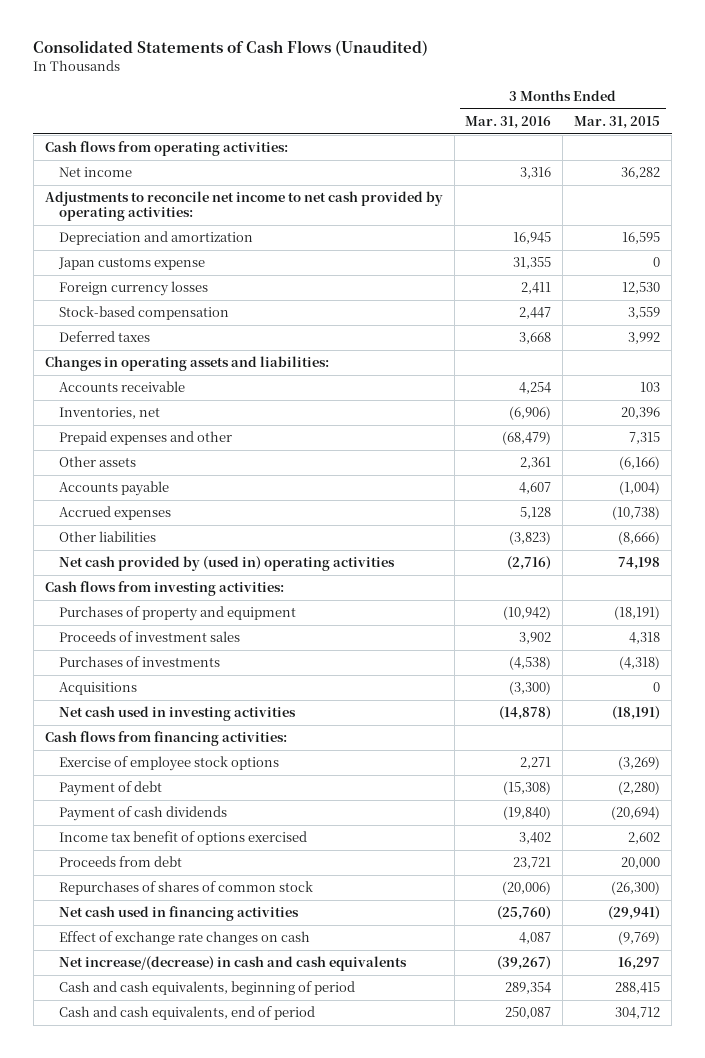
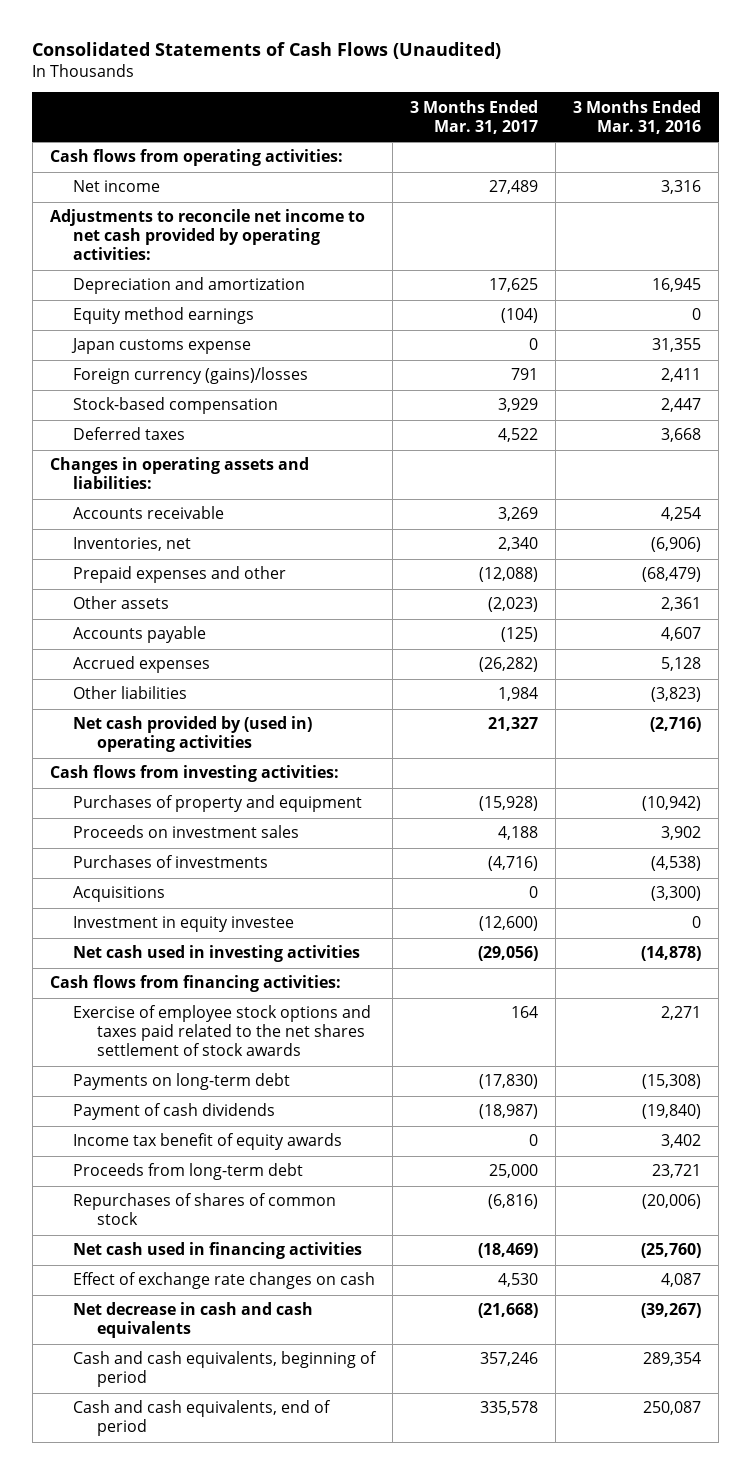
[574,116,661,130] Mar. 31, 2015 -> none
none -> [410,99,539,134] 3 Months Ended Mar. 31, 2017
none -> [73,307,255,325] Equity method earnings
[58,281,208,297] Foreign currency losses -> [73,367,309,385] Foreign currency (gains)/losses
[58,631,240,643] Proceeds of investment sales -> [73,825,300,839] Proceeds on investment sales
none -> [73,916,295,933] Investment in equity investee
[58,756,279,772] Exercise of employee stock options -> [73,1005,372,1057] Exercise of employee stock options and taxes paid related to the net shares settlement of stock awards
[58,781,162,797] Payment of debt -> [73,1073,291,1091] Payments on long-term debt
[58,831,307,846] Income tax benefit of options exercised -> [73,1133,343,1151] Income tax benefit of equity awards
[58,856,182,868] Proceeds from debt -> [73,1163,304,1181] Proceeds from long-term debt
[58,956,407,972] Net increase/(decrease) in cash and cash equivalents -> [73,1302,314,1339] Net decrease in cash and cash equivalents

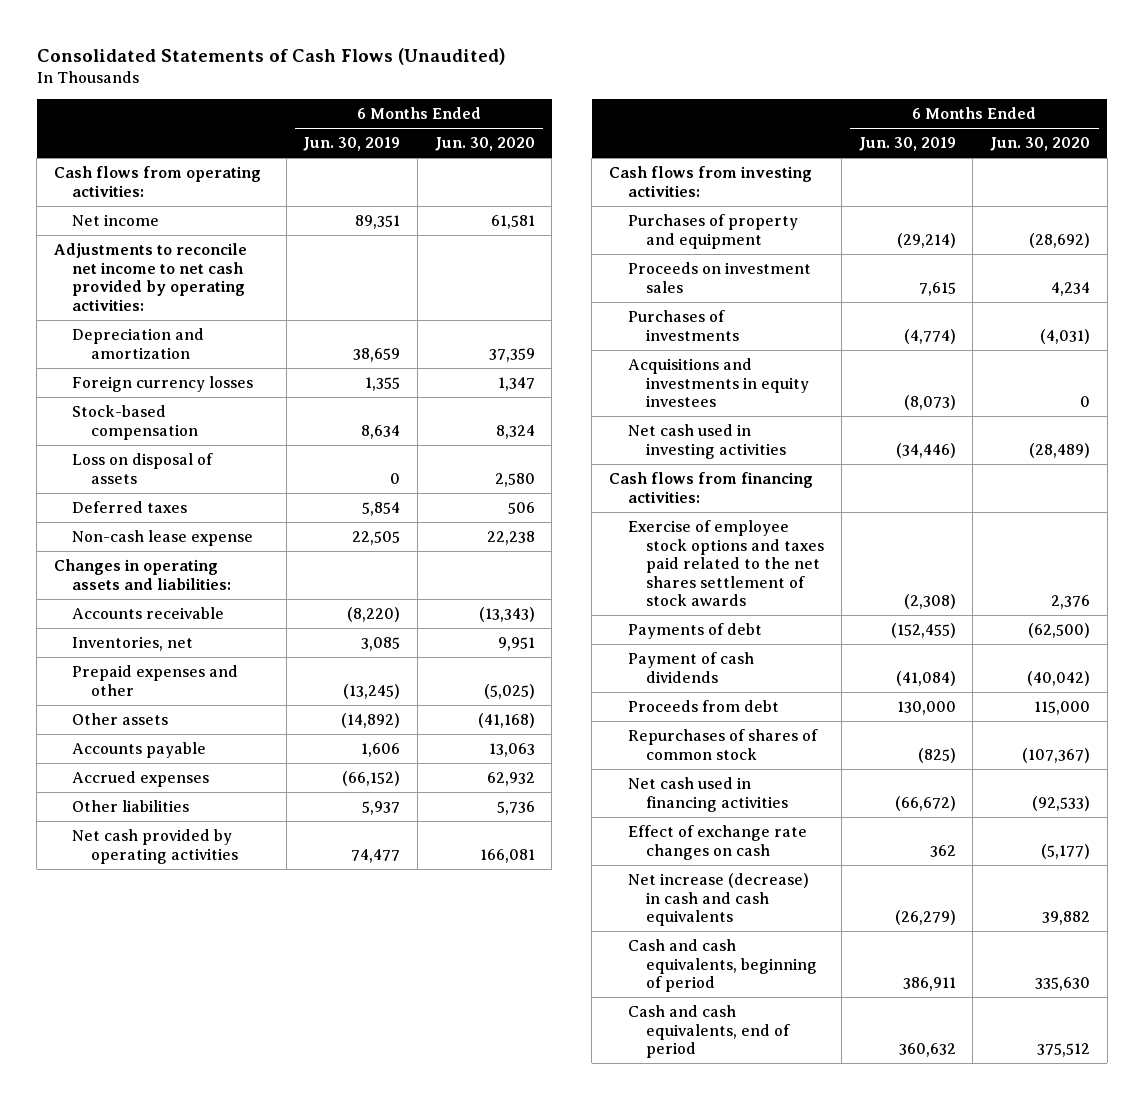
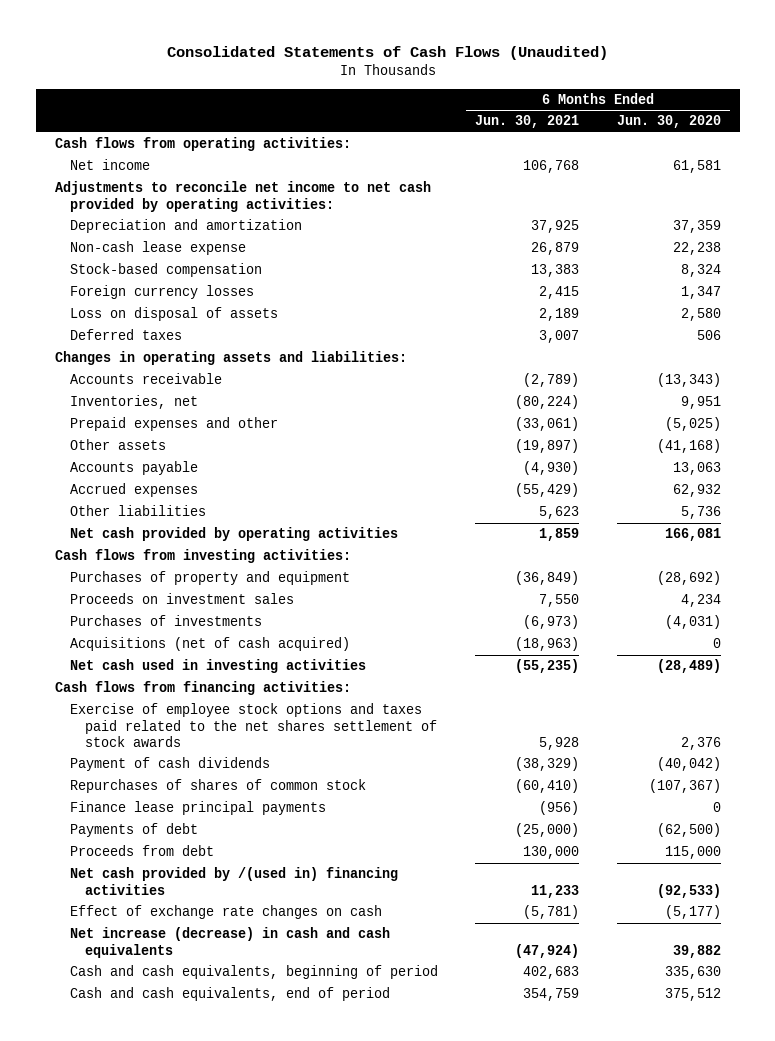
[303,137,401,152] Jun. 30, 2019 -> none
none -> [475,115,580,129] Jun. 30, 2021
[72,530,254,547] Non-cash lease expense -> [69,241,246,256] Non-cash lease expense
[72,376,254,393] Foreign currency losses -> [69,285,254,300] Foreign currency losses
[627,358,810,408] Acquisitions and investments in equity investees -> none
none -> [69,637,350,652] Acquisitions (net of cash acquired)
none -> [69,801,326,816] Finance lease principal payments
[627,623,762,640] Payments of debt -> [69,823,198,838] Payments of debt
[627,700,779,713] Proceeds from debt -> [69,845,214,857] Proceeds from debt
[627,777,789,812] Net cash used in financing activities -> [69,867,398,895] Net cash provided by /(used in) financing activities

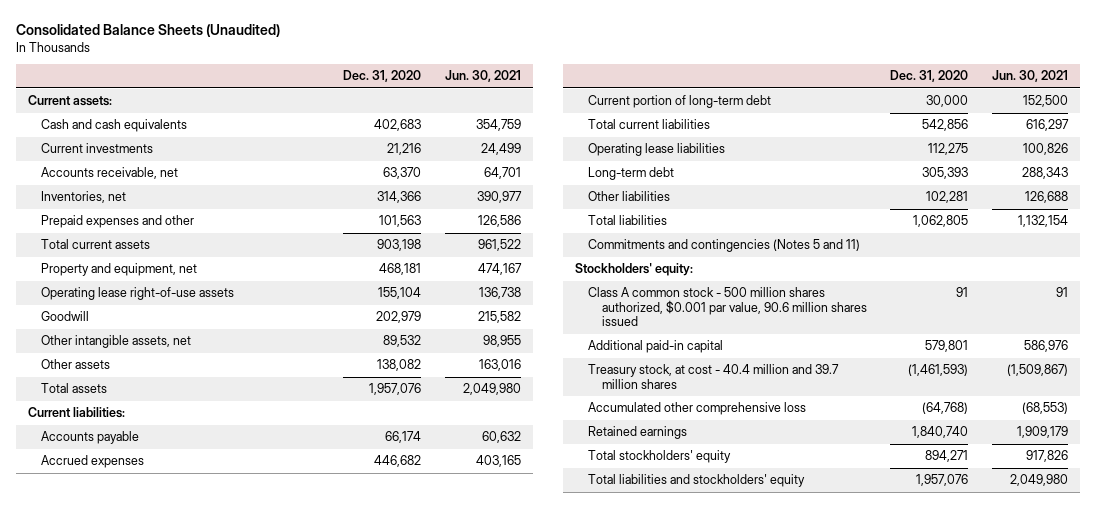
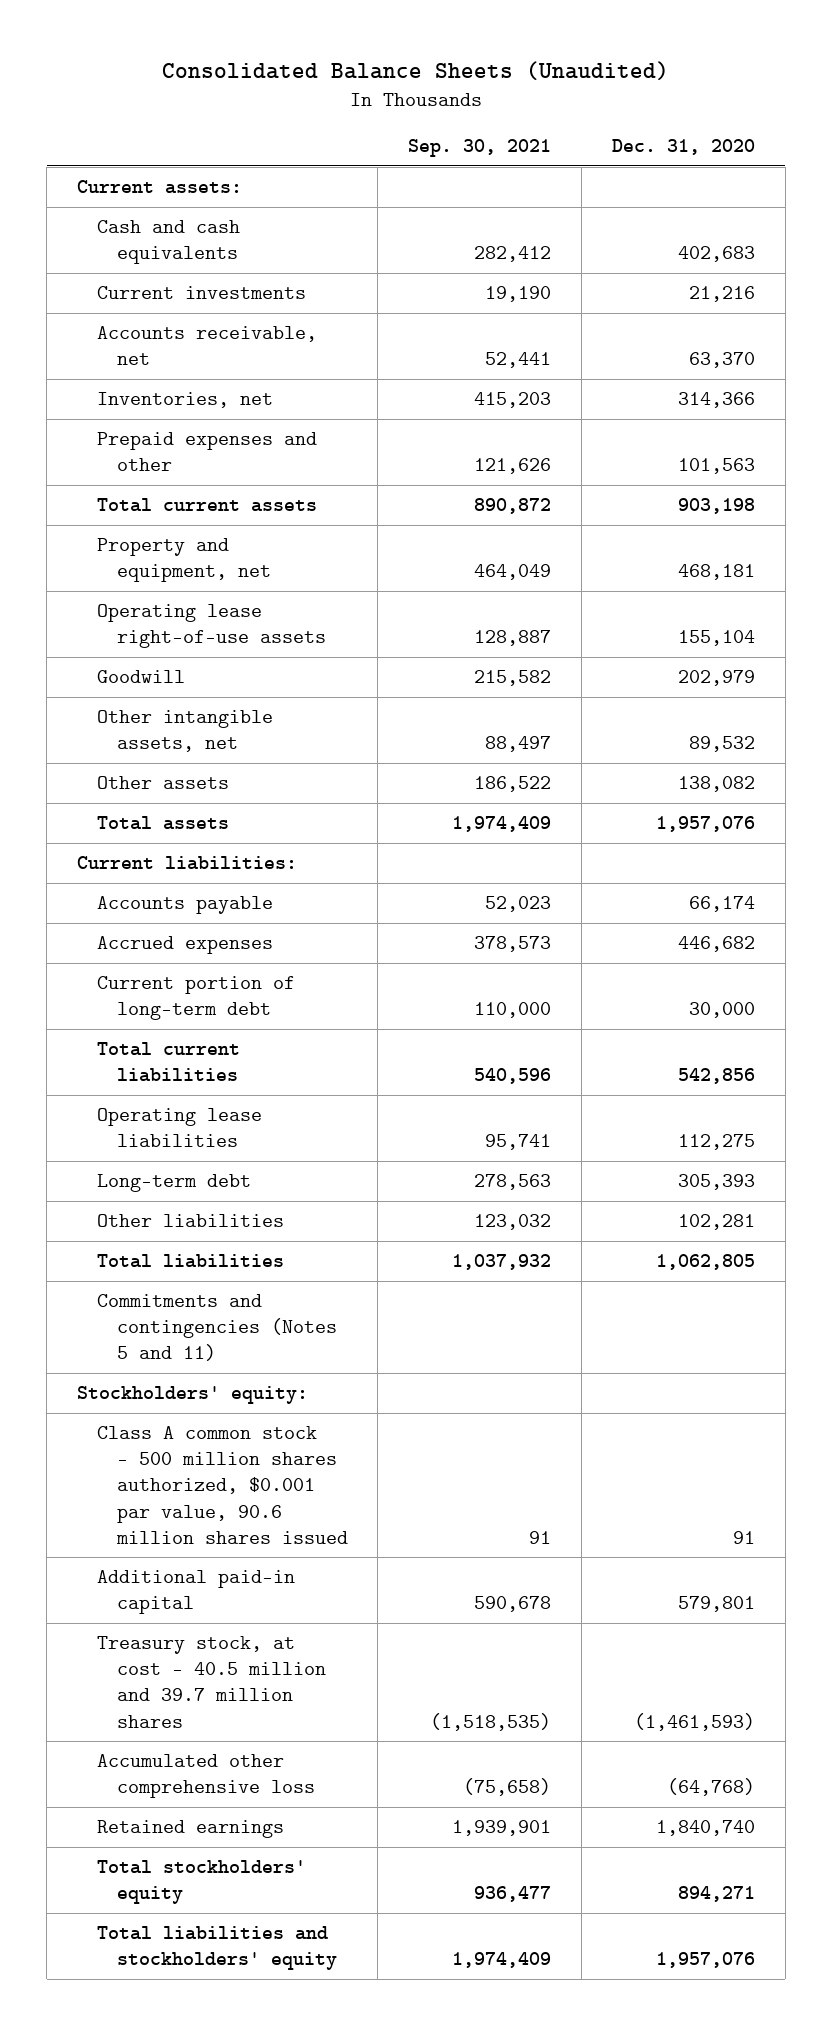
[444,70,521,83] Jun. 30, 2021 -> none
none -> [408,139,552,158] Sep. 30, 2021
[588,364,840,389] Treasury stock, at cost - 40.4 million and 39.7 million shares -> [96,1635,326,1728] Treasury stock, at cost - 40.5 million and 39.7 million shares

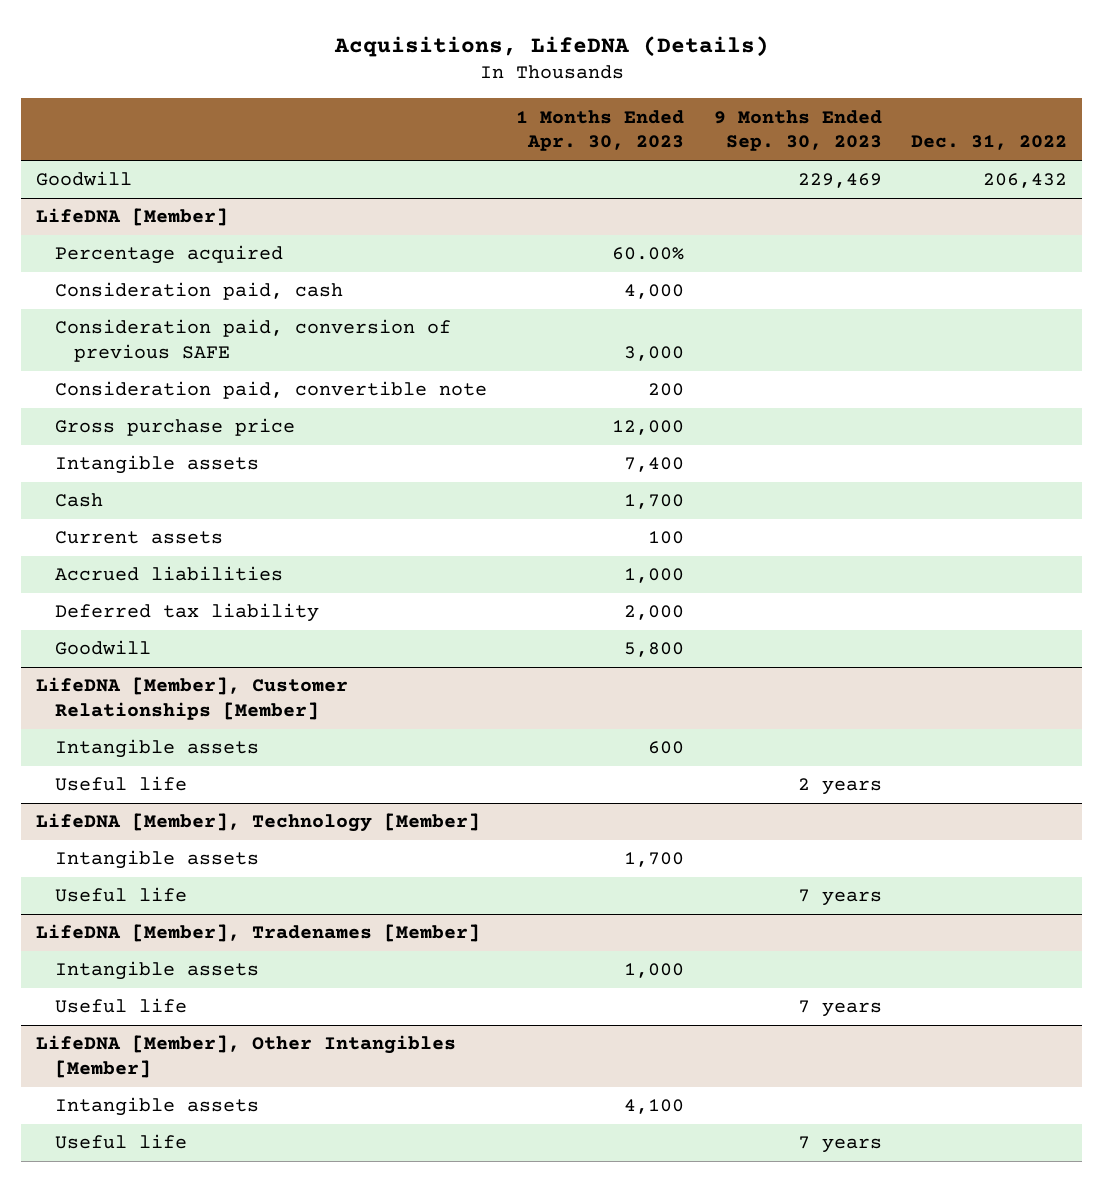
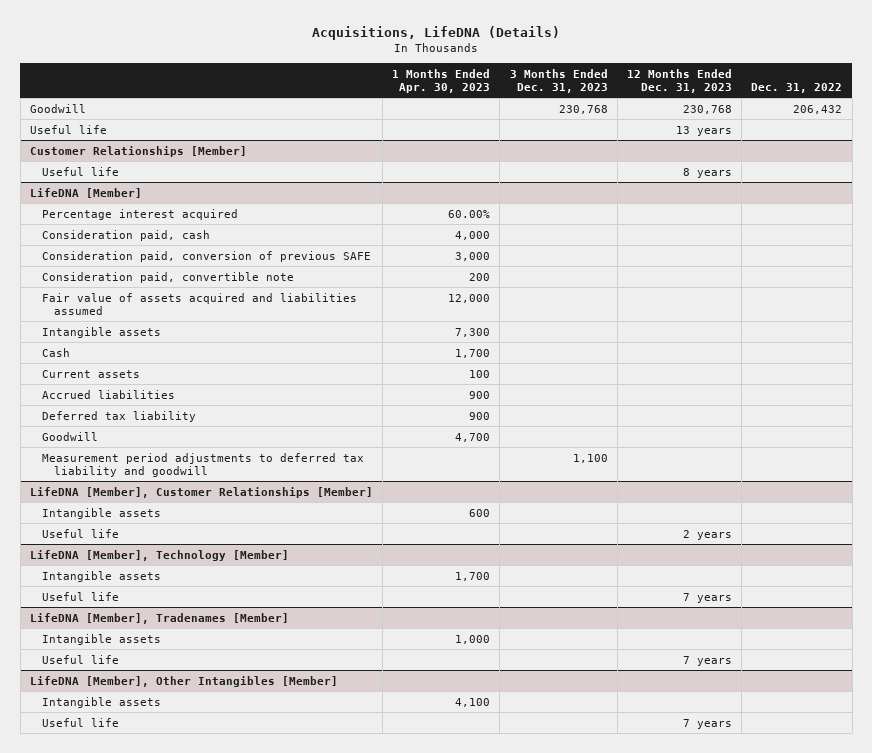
[713,109,882,152] 9 Months Ended Sep. 30, 2023 -> none
none -> [509,68,608,93] 3 Months Ended Dec. 31, 2023
none -> [627,68,733,93] 12 Months Ended Dec. 31, 2023
none -> [29,124,107,134] Useful life
none -> [29,145,247,157] Customer Relationships [Member]
none -> [41,166,119,176] Useful life
[54,245,283,265] Percentage acquired -> [41,208,238,220] Percentage interest acquired
[54,418,295,437] Gross purchase price -> [41,292,357,315] Fair value of assets acquired and liabilities assumed
[624,457,685,473] 7,400 -> [455,327,491,337] 7,300
[624,568,685,584] 1,000 -> [469,390,491,399] 900
[624,605,685,621] 2,000 -> [469,411,491,420] 900
[624,642,685,658] 5,800 -> [455,432,491,442] 4,700
none -> [41,452,364,477] Measurement period adjustments to deferred tax liability and goodwill

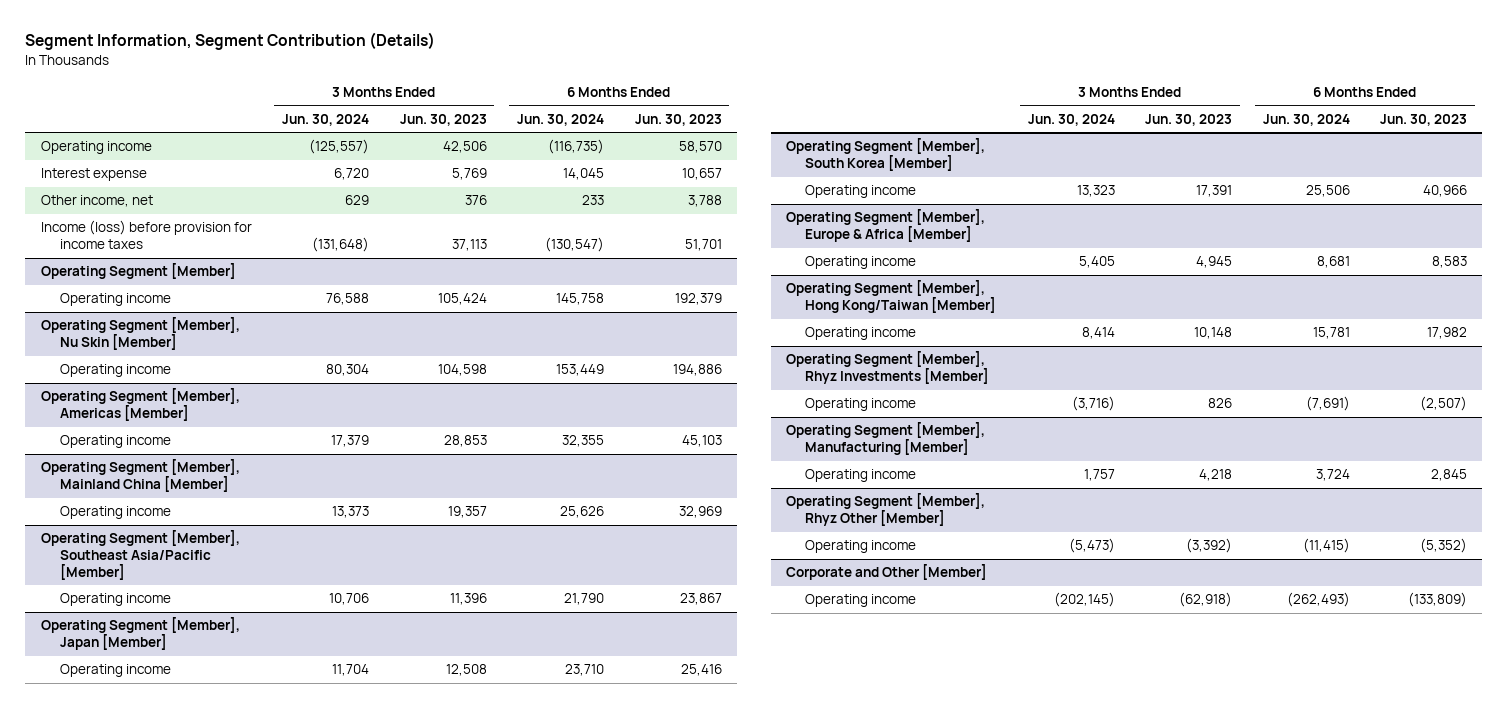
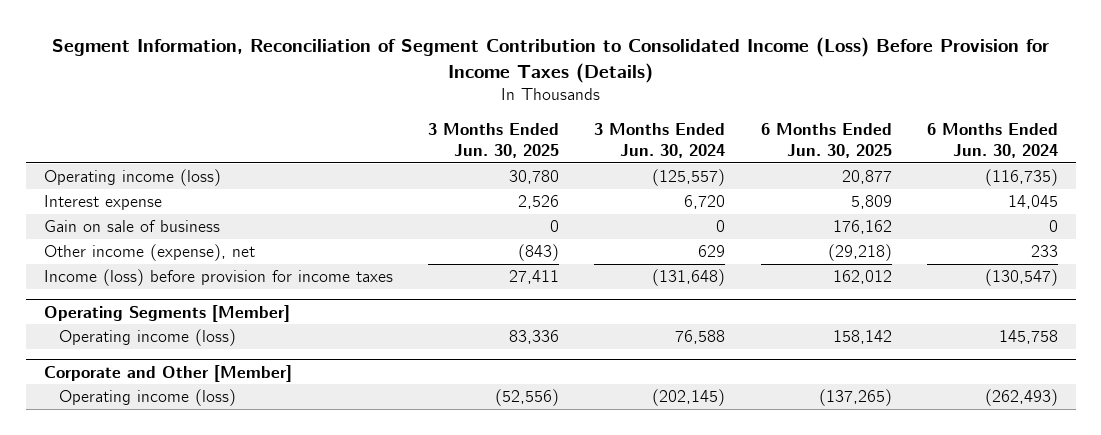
[25,32,436,51] Segment Information, Segment Contribution (Details) -> [51,36,1049,83] Segment Information, Reconciliation of Segment Contribution to Consolidated Income (Loss) Before Provision for Income Taxes (Details)
[399,113,487,126] Jun. 30, 2023 -> none
[634,113,722,126] Jun. 30, 2023 -> none
none -> [427,122,559,158] 3 Months Ended Jun. 30, 2025
none -> [760,122,892,158] 6 Months Ended Jun. 30, 2025
[40,141,152,155] Operating income -> [43,169,221,187] Operating income (loss)
none -> [43,220,220,233] Gain on sale of business
[40,195,153,208] Other income, net -> [43,244,255,262] Other income (expense), net
[40,317,240,351] Operating Segment [Member], Nu Skin [Member] -> none
[59,364,171,378] Operating income -> none
[40,388,240,422] Operating Segment [Member], Americas [Member] -> none
[59,435,171,449] Operating income -> none
[40,459,240,493] Operating Segment [Member], Mainland China [Member] -> none
[59,506,171,520] Operating income -> none
[40,530,240,580] Operating Segment [Member], Southeast Asia/Pacific [Member] -> none
[59,593,171,607] Operating income -> none
[40,617,240,651] Operating Segment [Member], Japan [Member] -> none
[59,664,171,678] Operating income -> none
[786,138,986,172] Operating Segment [Member], South Korea [Member] -> none
[805,185,917,199] Operating income -> none
[786,209,986,243] Operating Segment [Member], Europe & Africa [Member] -> none
[805,256,917,270] Operating income -> none
[786,280,997,314] Operating Segment [Member], Hong Kong/Taiwan [Member] -> none
[805,327,917,341] Operating income -> none
[786,351,990,385] Operating Segment [Member], Rhyz Investments [Member] -> none
[805,398,917,412] Operating income -> none
[786,422,986,456] Operating Segment [Member], Manufacturing [Member] -> none
[805,469,917,483] Operating income -> none
[786,493,986,527] Operating Segment [Member], Rhyz Other [Member] -> none
[805,540,917,554] Operating income -> none
[40,263,236,280] Operating Segment [Member] -> [43,304,290,322] Operating Segments [Member]
[59,293,171,307] Operating income -> [59,329,237,347] Operating income (loss)
[805,594,917,608] Operating income -> [59,389,237,407] Operating income (loss)

